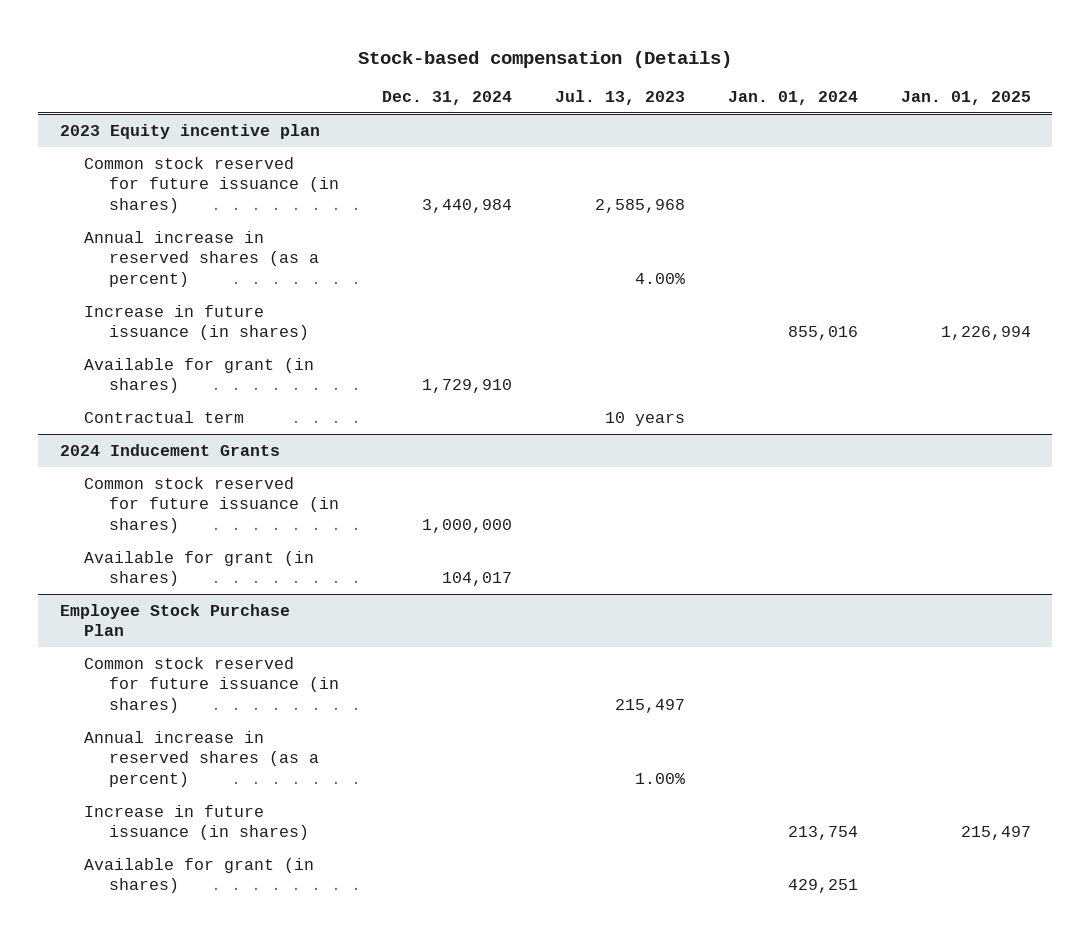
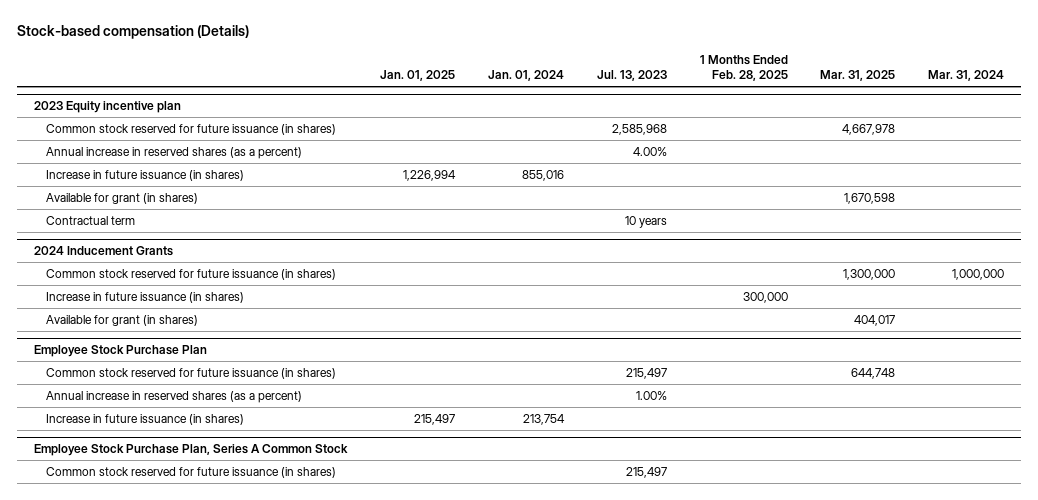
[382,90,513,105] Dec. 31, 2024 -> none
none -> [699,55,788,82] 1 Months Ended Feb. 28, 2025
none -> [820,70,896,82] Mar. 31, 2025
none -> [928,70,1005,82] Mar. 31, 2024
none -> [45,291,244,303] Increase in future issuance (in shares)
[84,857,315,894] Available for grant (in shares) -> none
none -> [33,444,348,457] Employee Stock Purchase Plan, Series A Common Stock
none -> [45,466,336,478] Common stock reserved for future issuance (in shares)

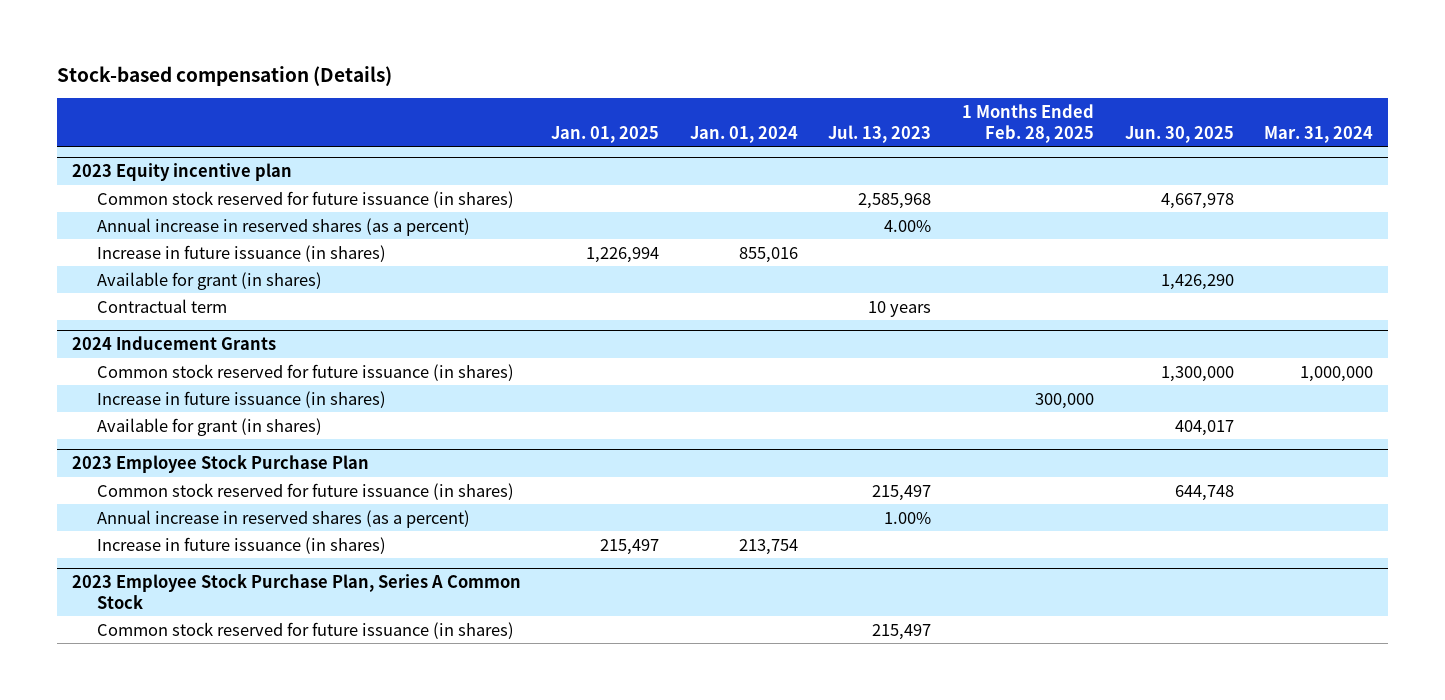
[820,70,896,82] Mar. 31, 2025 -> none
none -> [1124,125,1234,143] Jun. 30, 2025
[33,345,207,358] Employee Stock Purchase Plan -> [71,454,369,473] 2023 Employee Stock Purchase Plan
[33,444,348,457] Employee Stock Purchase Plan, Series A Common Stock -> [71,573,521,609] 2023 Employee Stock Purchase Plan, Series A Common Stock

